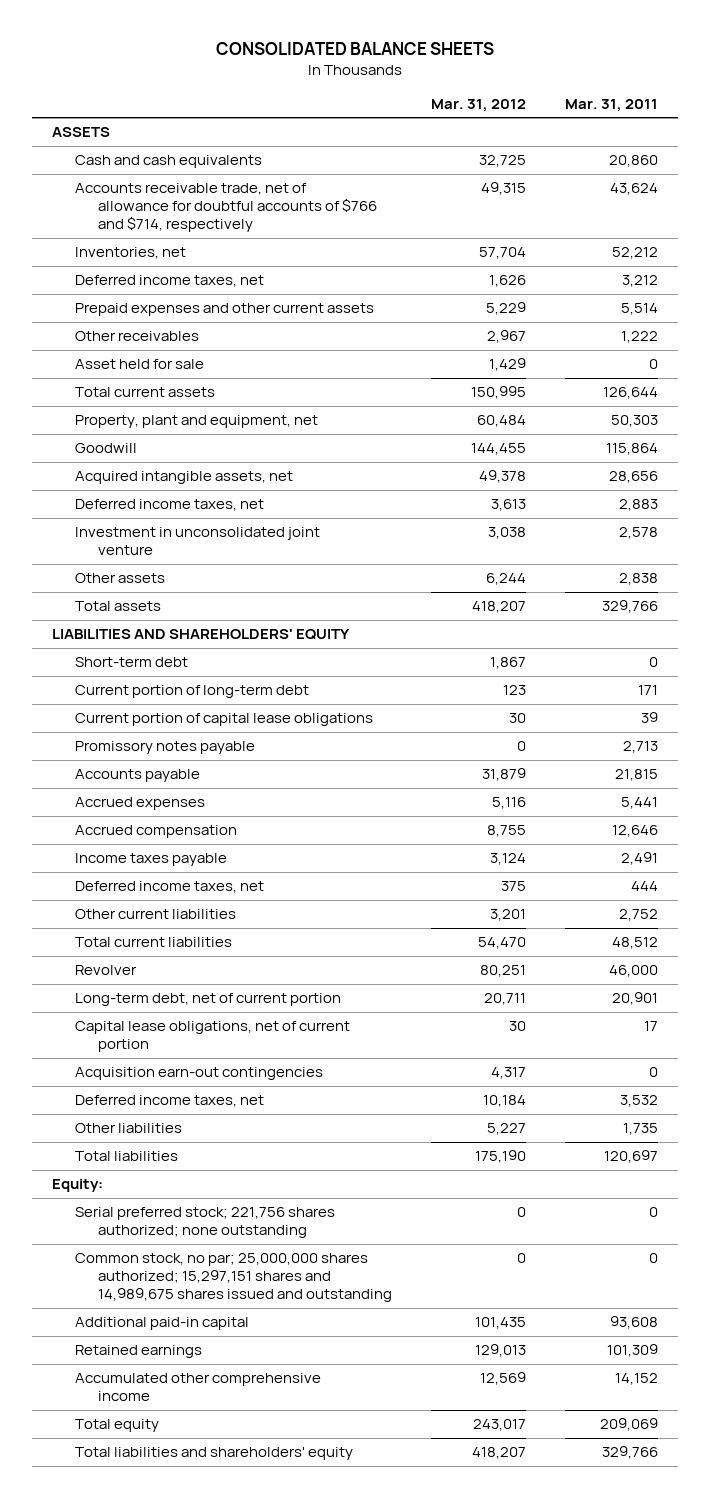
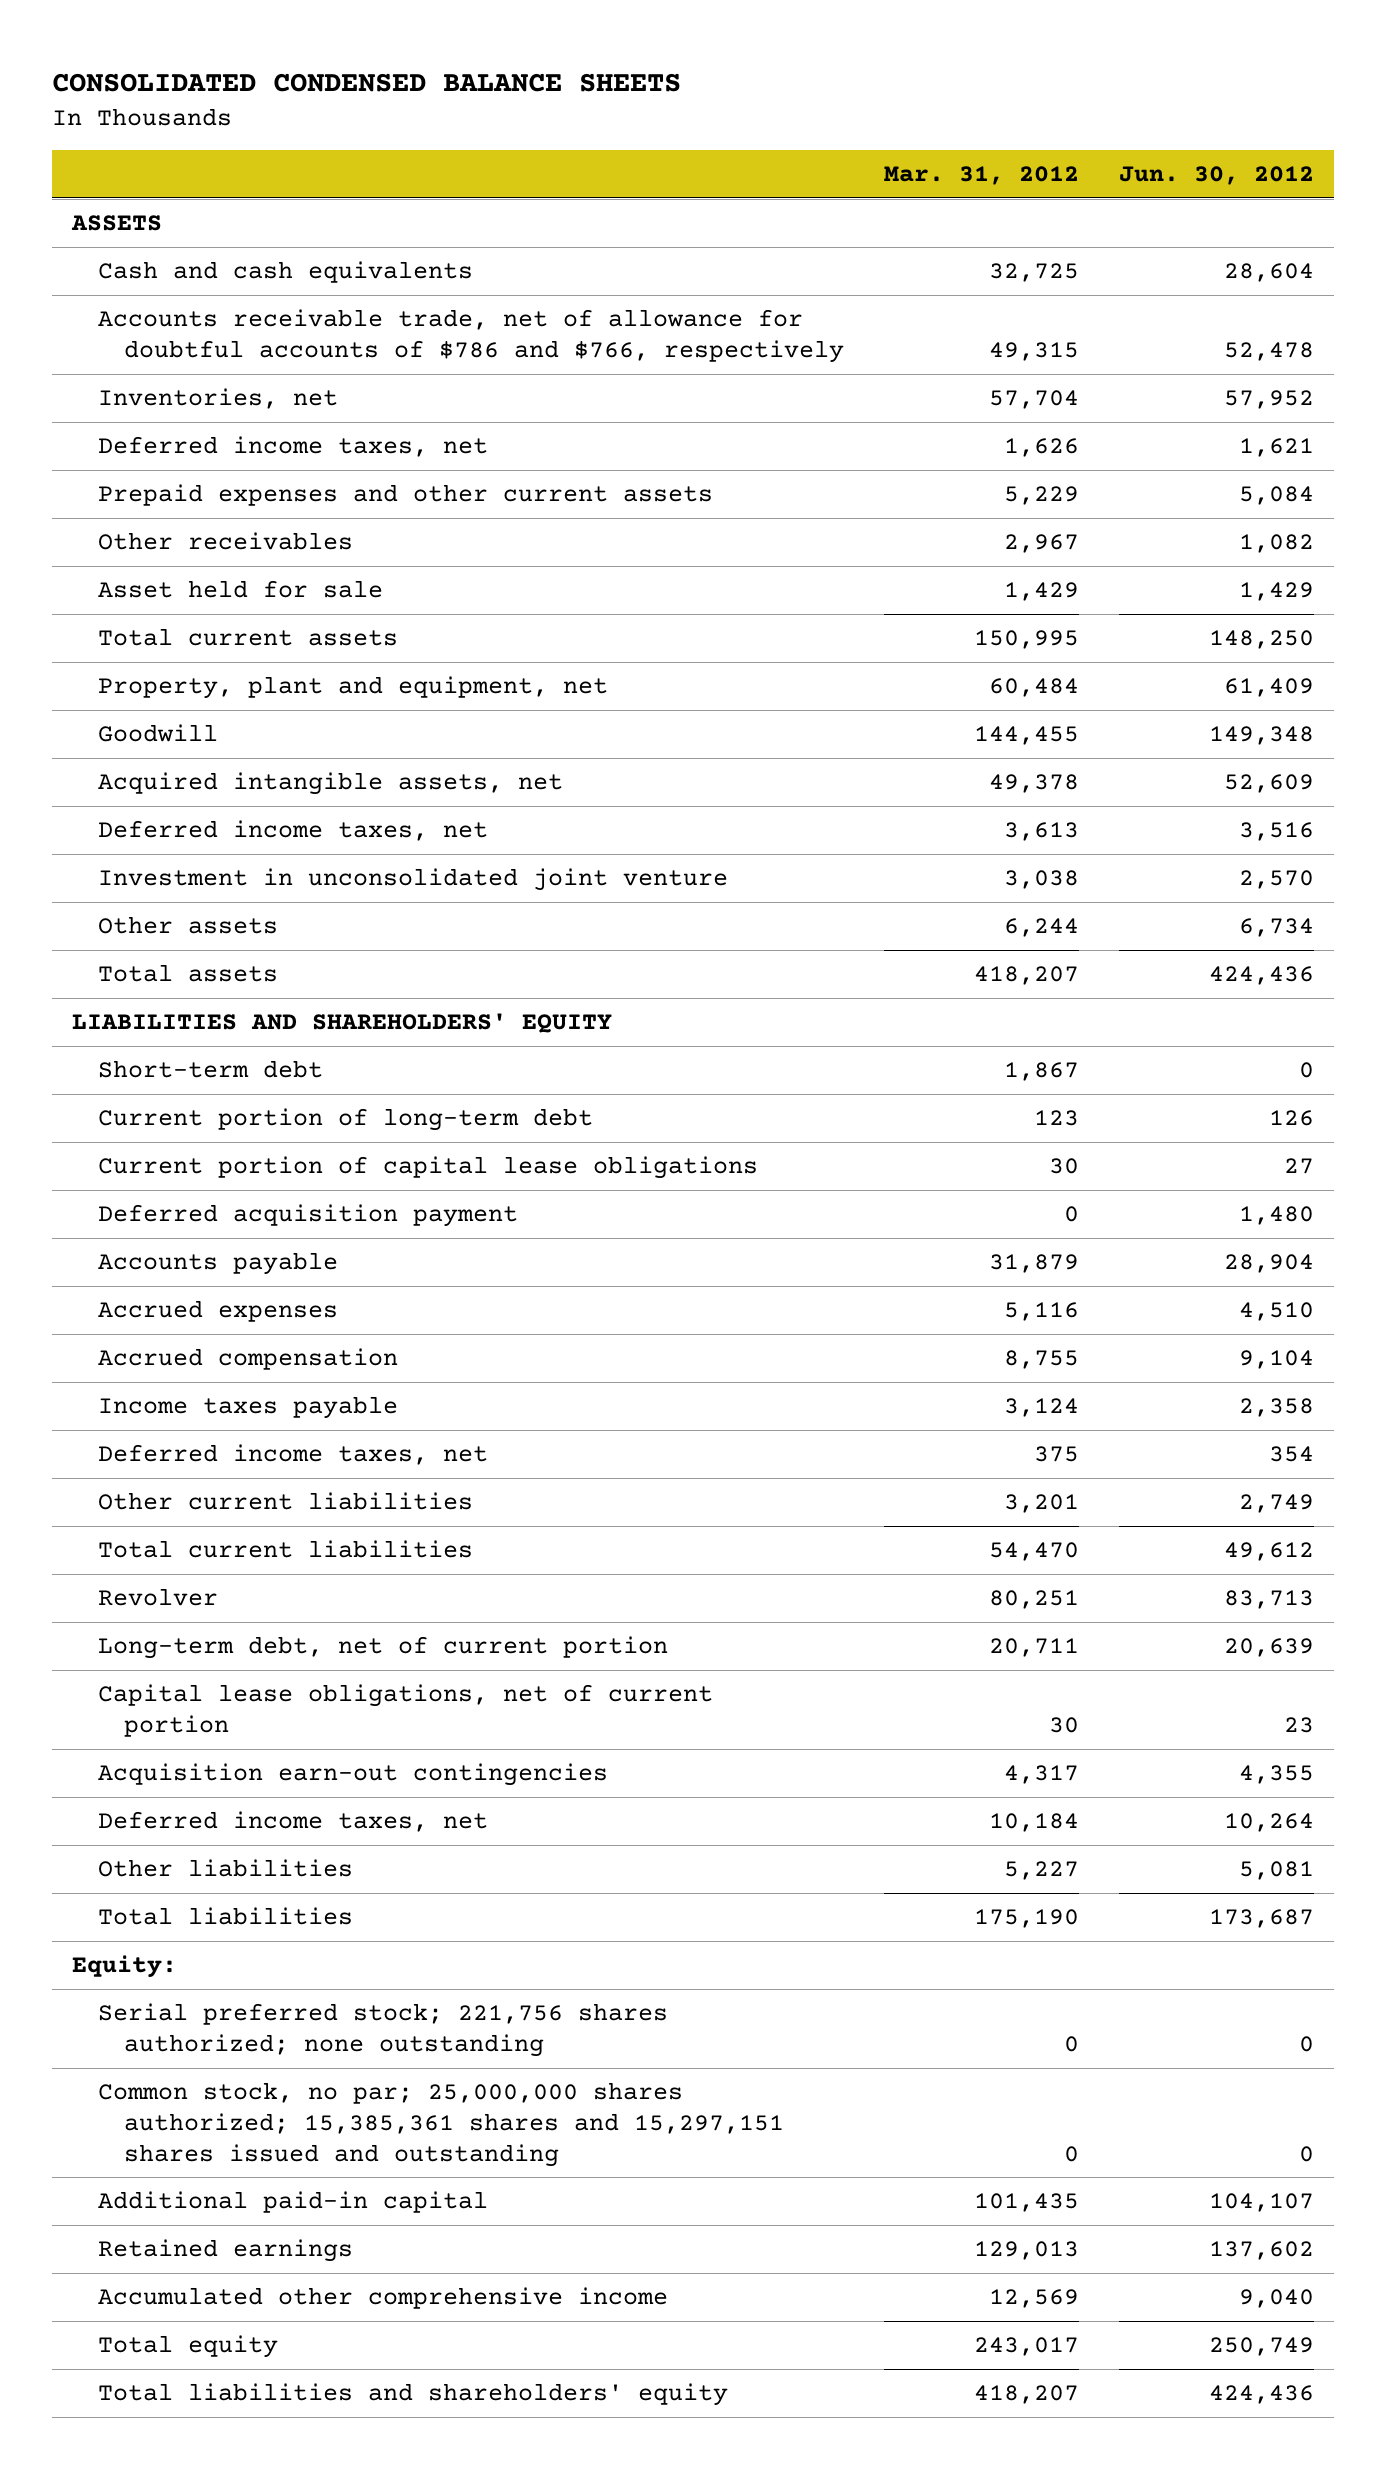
[215,42,494,56] CONSOLIDATED BALANCE SHEETS -> [51,72,681,92] CONSOLIDATED CONDENSED BALANCE SHEETS
[565,98,659,112] Mar. 31, 2011 -> none
none -> [1119,166,1315,186] Jun. 30, 2012
[74,183,378,233] Accounts receivable trade, net of allowance for doubtful accounts of $766 and $714, respectively -> [97,309,844,364] Accounts receivable trade, net of allowance for doubtful accounts of $786 and $766, respectively
[74,741,255,755] Promissory notes payable -> none
none -> [97,1204,518,1228] Deferred acquisition payment
[74,1253,393,1303] Common stock, no par; 25,000,000 shares authorized; 15,297,151 shares and 14,989,675 shares issued and outstanding -> [97,2082,784,2167] Common stock, no par; 25,000,000 shares authorized; 15,385,361 shares and 15,297,151 shares issued and outstanding

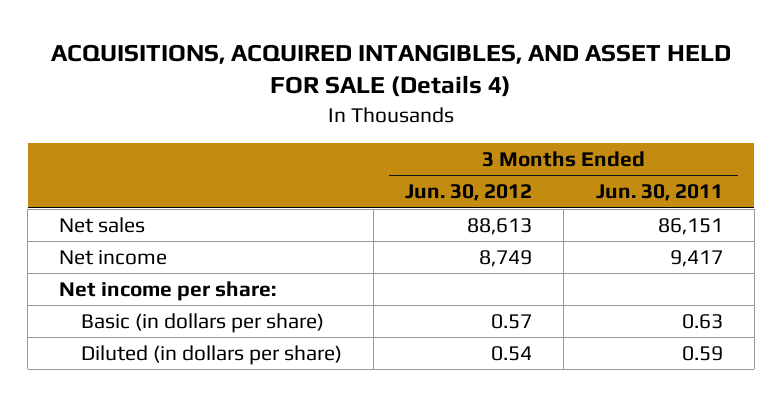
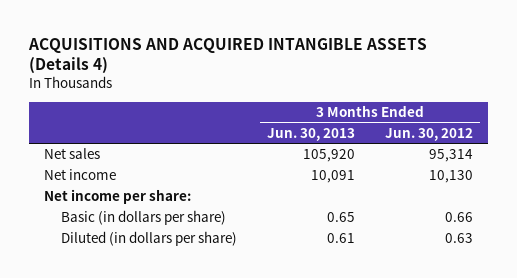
[50,43,731,98] ACQUISITIONS, ACQUIRED INTANGIBLES, AND ASSET HELD FOR SALE (Details 4) -> [28,37,428,75] ACQUISITIONS AND ACQUIRED INTANGIBLE ASSETS (Details 4)
[595,184,723,202] Jun. 30, 2011 -> none
none -> [267,127,356,141] Jun. 30, 2013
[467,218,533,236] 88,613 -> [429,149,474,163] 95,314
[479,250,533,268] 8,749 -> [429,170,474,184] 10,130
[491,314,533,330] 0.57 -> [445,212,474,223] 0.66
[491,346,533,362] 0.54 -> [445,233,474,244] 0.63

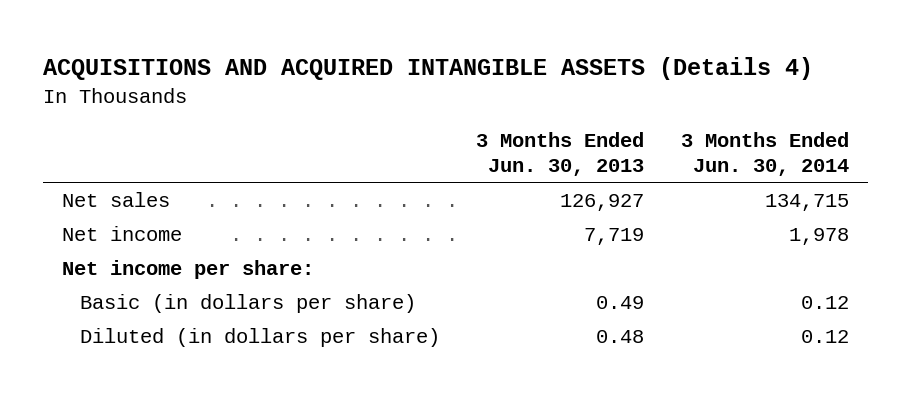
[385,127,474,141] Jun. 30, 2012 -> none
none -> [681,132,850,177] 3 Months Ended Jun. 30, 2014
[303,149,356,163] 105,920 -> [560,193,645,211] 126,927
[311,170,356,184] 10,091 -> [584,227,645,245] 7,719
[327,212,356,223] 0.65 -> [596,295,645,309] 0.49
[327,233,356,244] 0.61 -> [596,329,645,343] 0.48

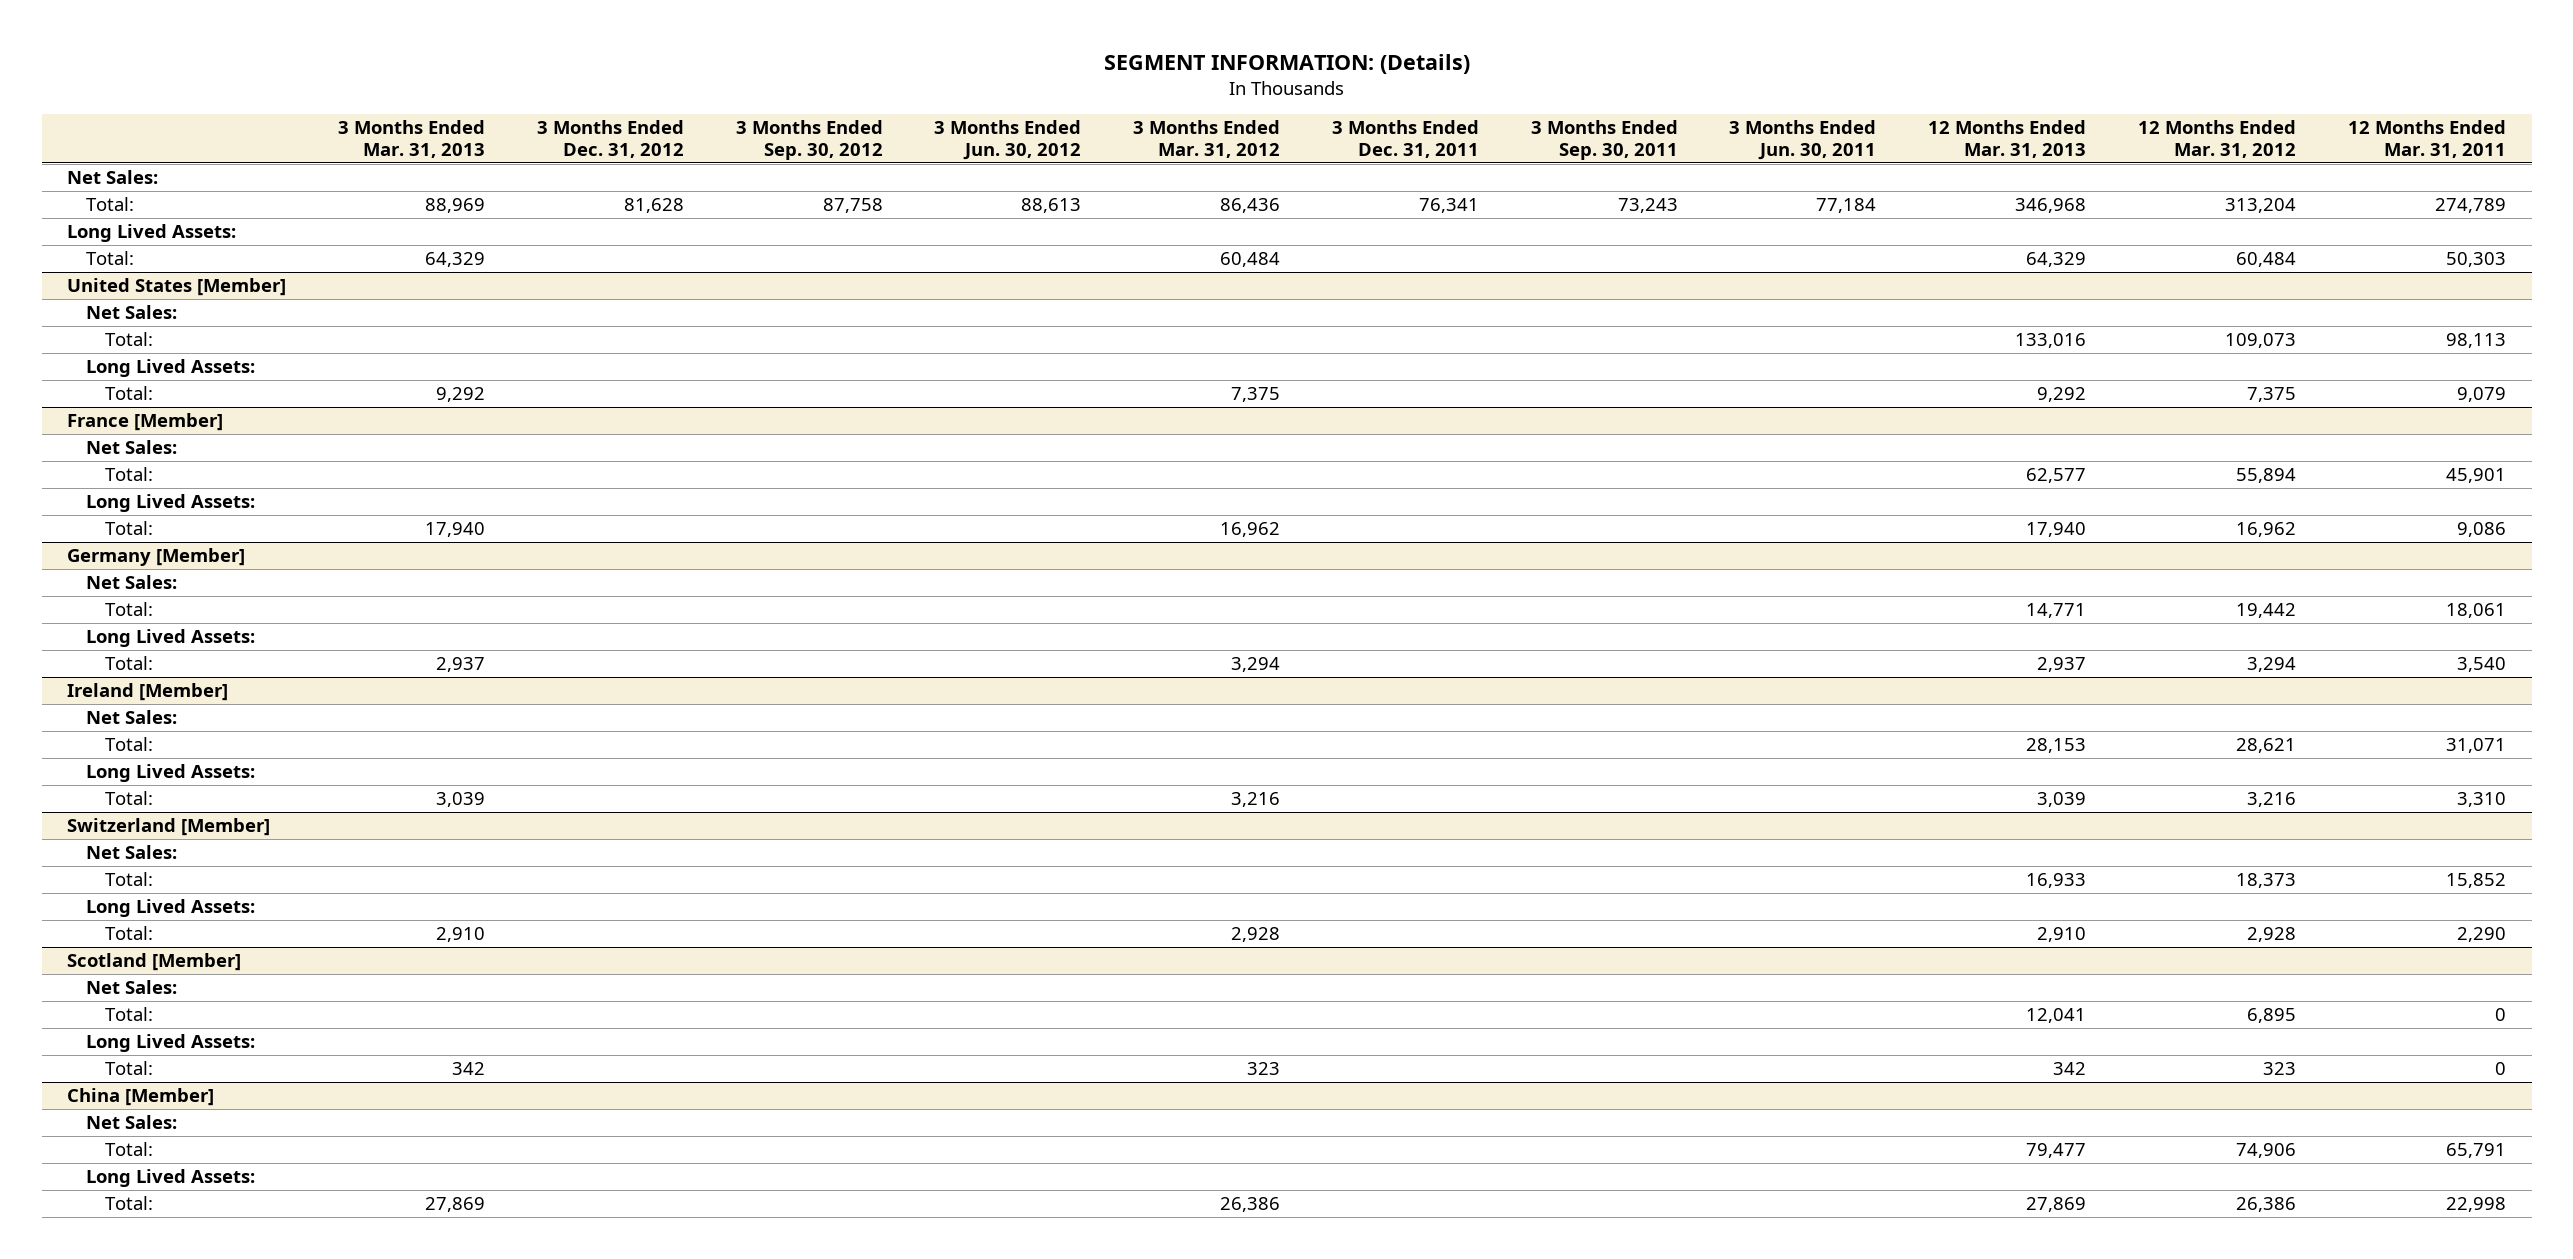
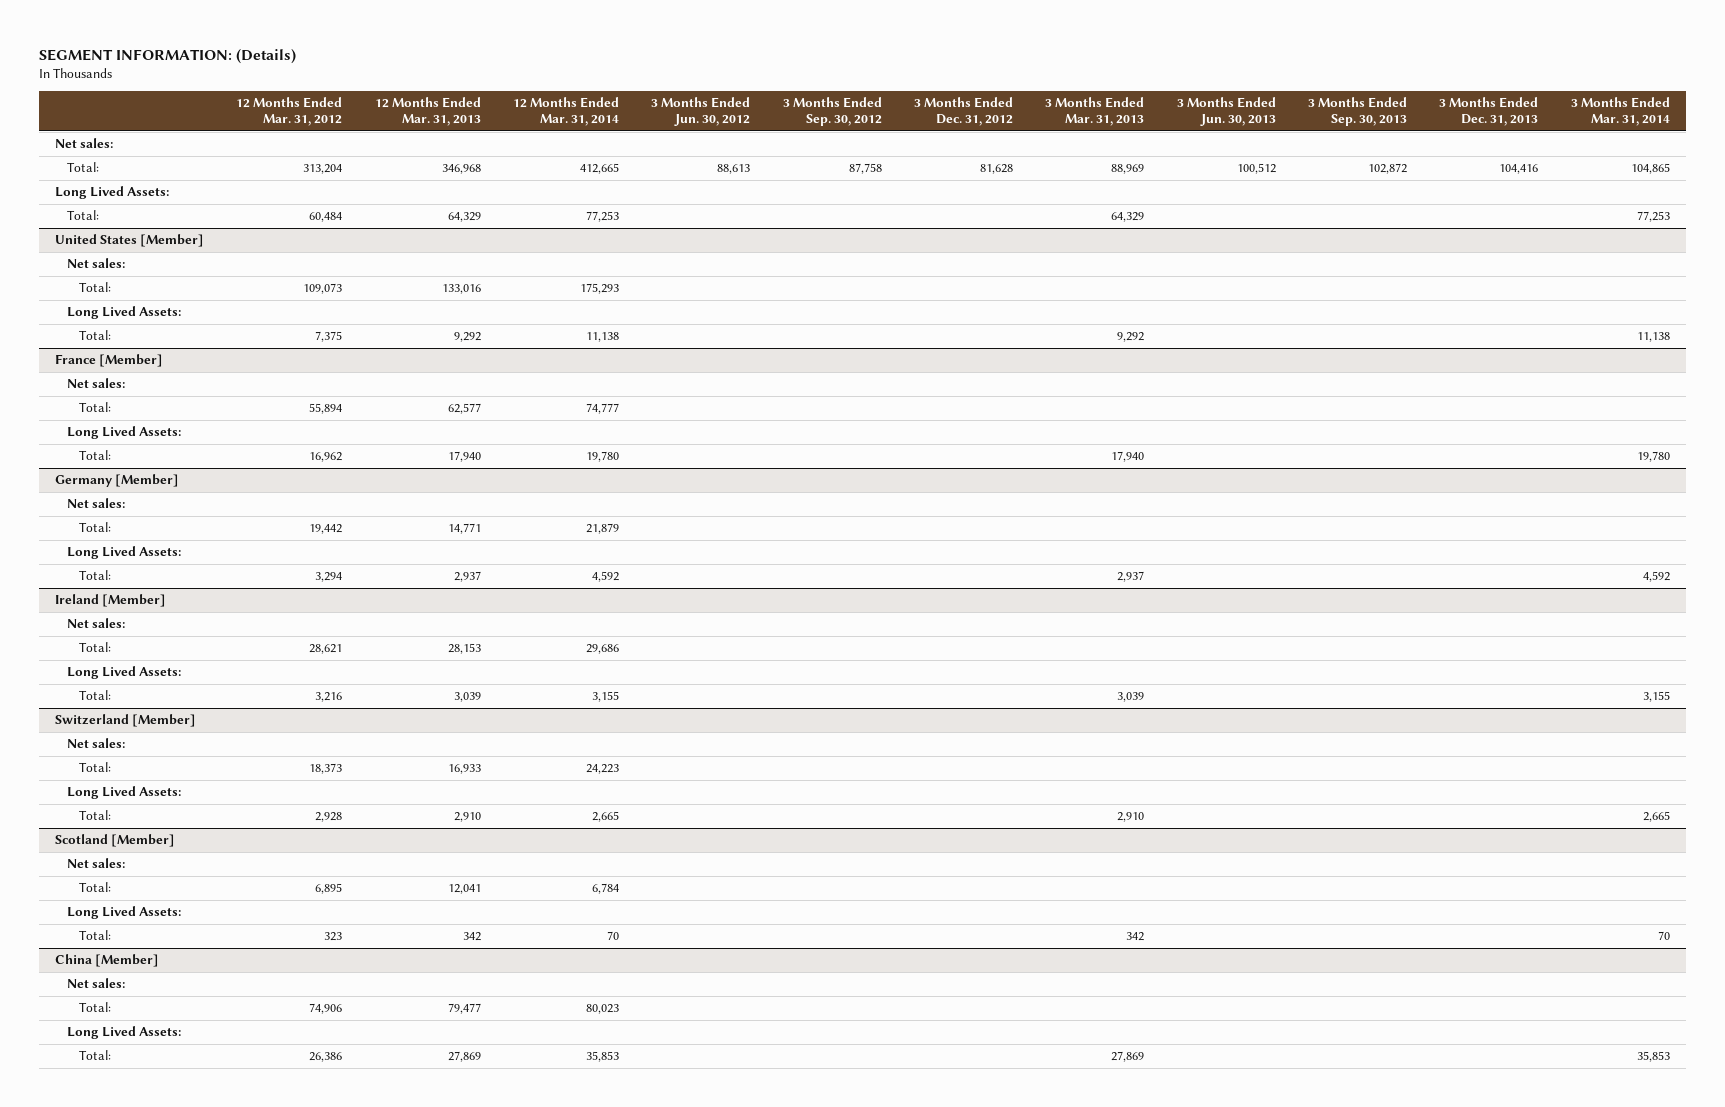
[1133,119,1281,158] 3 Months Ended Mar. 31, 2012 -> none
[1331,119,1479,158] 3 Months Ended Dec. 31, 2011 -> none
[1530,119,1678,160] 3 Months Ended Sep. 30, 2011 -> none
[1729,119,1877,160] 3 Months Ended Jun. 30, 2011 -> none
[2347,119,2506,158] 12 Months Ended Mar. 31, 2011 -> none
none -> [513,97,620,127] 12 Months Ended Mar. 31, 2014
none -> [1176,97,1276,127] 3 Months Ended Jun. 30, 2013
none -> [1308,97,1408,127] 3 Months Ended Sep. 30, 2013
none -> [1439,97,1539,127] 3 Months Ended Dec. 31, 2013
none -> [1570,97,1670,127] 3 Months Ended Mar. 31, 2014
[67,170,159,185] Net Sales: -> [55,138,114,149] Net sales:
[86,305,178,320] Net Sales: -> [66,258,125,269] Net sales:
[86,440,178,455] Net Sales: -> [66,378,125,389] Net sales:
[86,575,178,590] Net Sales: -> [66,498,125,509] Net sales:
[86,710,178,725] Net Sales: -> [66,618,125,629] Net sales:
[86,845,178,860] Net Sales: -> [66,738,125,749] Net sales:
[86,980,178,995] Net Sales: -> [66,858,125,869] Net sales:
[86,1115,178,1130] Net Sales: -> [66,978,125,989] Net sales:

